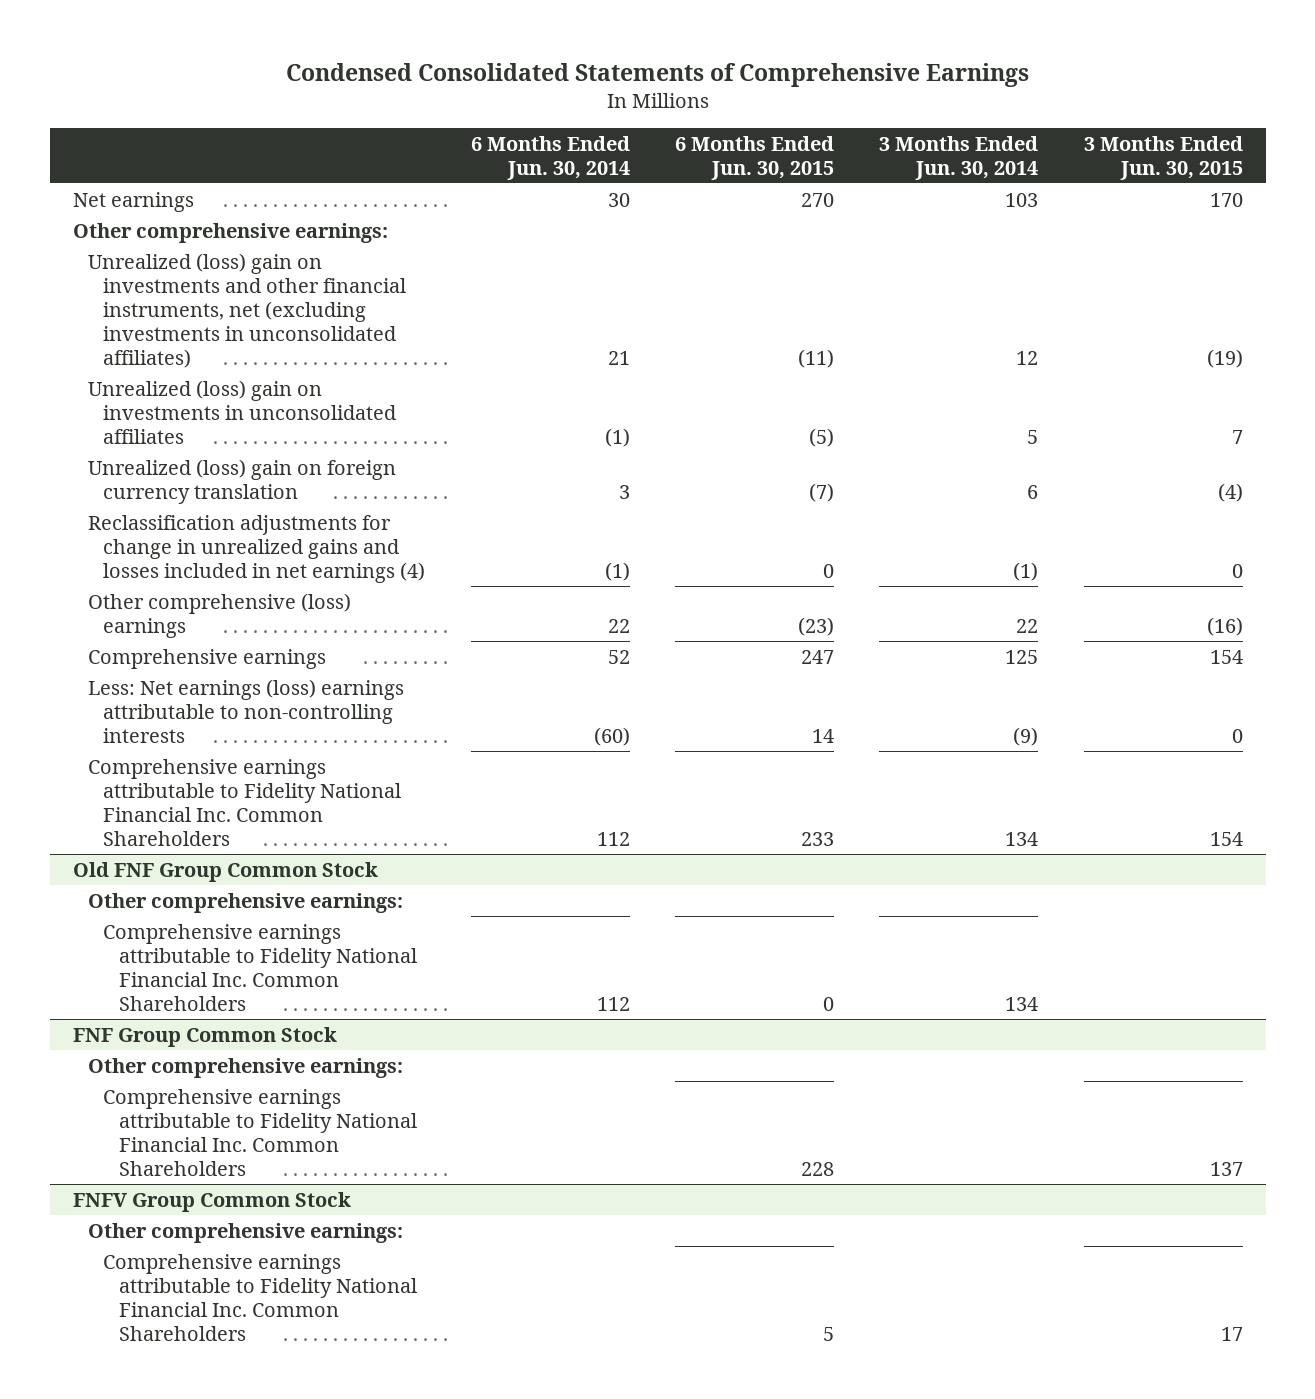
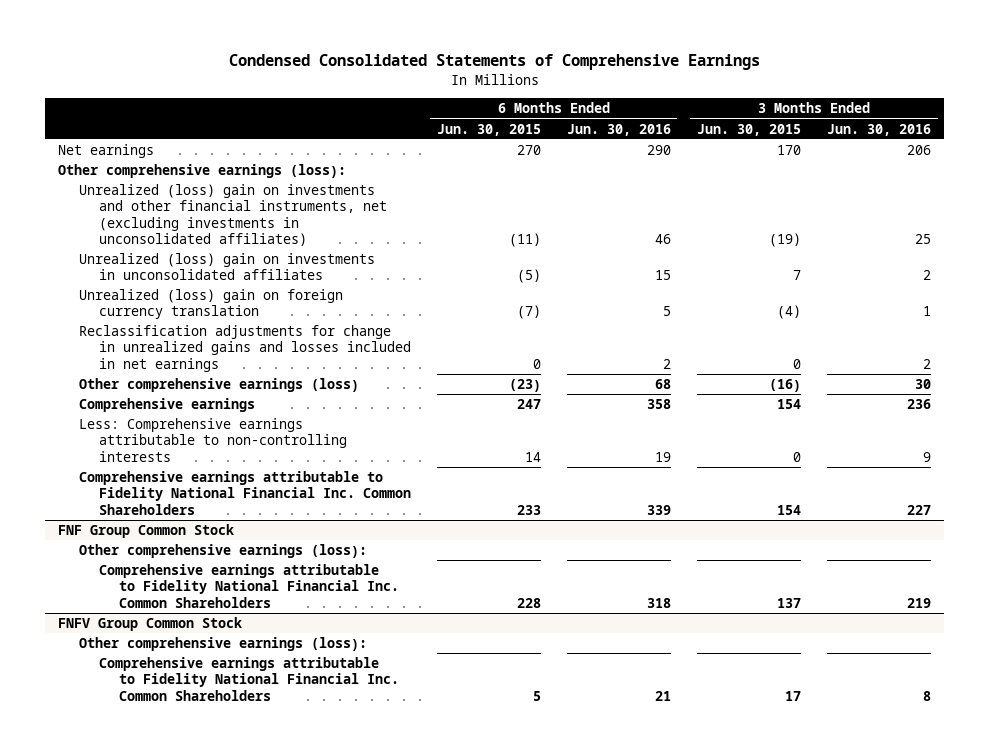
[470,135,630,180] 6 Months Ended Jun. 30, 2014 -> none
[879,135,1039,180] 3 Months Ended Jun. 30, 2014 -> none
none -> [566,123,671,136] Jun. 30, 2016
none -> [826,123,931,136] Jun. 30, 2016
[72,222,388,243] Other comprehensive earnings: -> [58,163,347,178] Other comprehensive earnings (loss):
[87,514,426,583] Reclassification adjustments for change in unrealized gains and losses included in net earnings (4) -> [78,324,411,372] Reclassification adjustments for change in unrealized gains and losses included in net earnings
[87,592,351,638] Other comprehensive (loss) earnings -> [78,377,359,392] Other comprehensive earnings (loss)
[87,678,404,743] Less: Net earnings (loss) earnings attributable to non-controlling interests -> [78,417,347,462] Less: Comprehensive earnings attributable to non-controlling interests
[72,861,378,882] Old FNF Group Common Stock -> none
[87,892,403,913] Other comprehensive earnings: -> none
[103,923,417,1011] Comprehensive earnings attributable to Fidelity National Financial Inc. Common Shareholders -> none
[87,1057,403,1078] Other comprehensive earnings: -> [78,543,367,558] Other comprehensive earnings (loss):
[87,1222,403,1243] Other comprehensive earnings: -> [78,636,367,651] Other comprehensive earnings (loss):

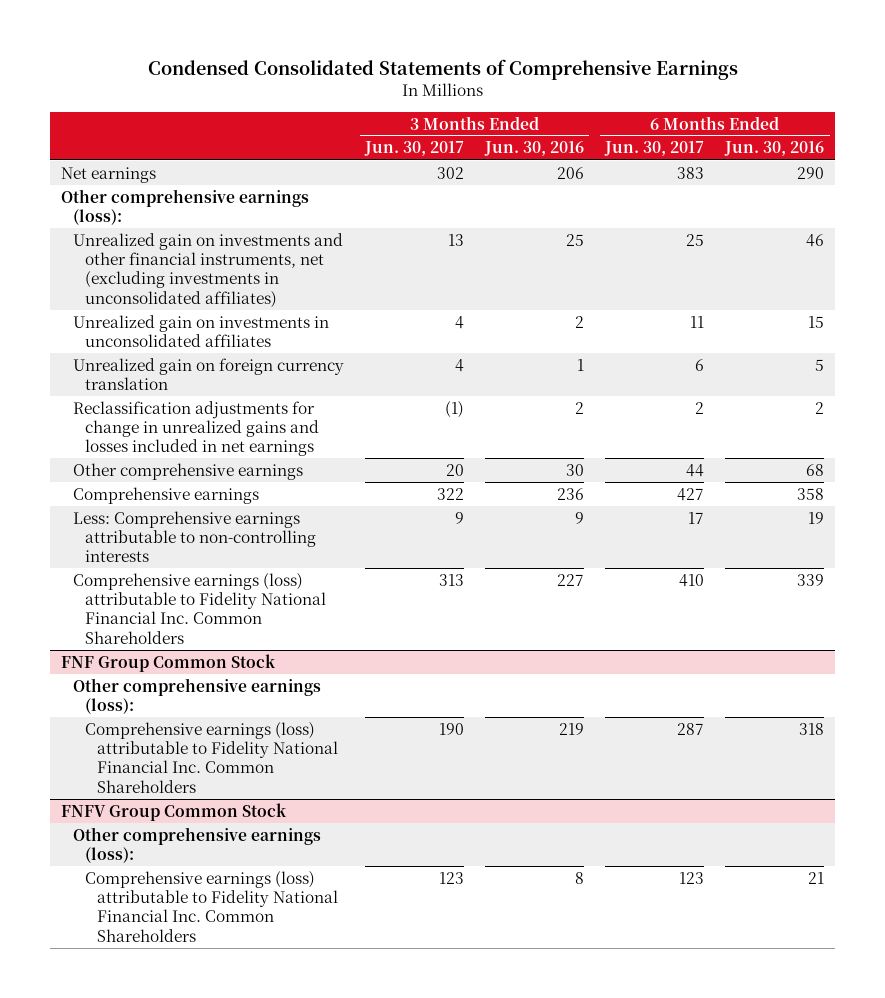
[436,123,541,136] Jun. 30, 2015 -> none
[696,123,801,136] Jun. 30, 2015 -> none
none -> [364,141,465,157] Jun. 30, 2017
none -> [604,141,705,157] Jun. 30, 2017
[78,183,387,246] Unrealized (loss) gain on investments and other financial instruments, net (excluding investments in unconsolidated affiliates) -> [72,232,343,308] Unrealized gain on investments and other financial instruments, net (excluding investments in unconsolidated affiliates)
[78,252,375,281] Unrealized (loss) gain on investments in unconsolidated affiliates -> [72,314,329,347] Unrealized gain on investments in unconsolidated affiliates
[78,288,343,320] Unrealized (loss) gain on foreign currency translation -> [72,357,344,390] Unrealized gain on foreign currency translation
[78,377,359,392] Other comprehensive earnings (loss) -> [72,462,303,480] Other comprehensive earnings
[78,470,411,515] Comprehensive earnings attributable to Fidelity National Financial Inc. Common Shareholders -> [72,572,326,644] Comprehensive earnings (loss) attributable to Fidelity National Financial Inc. Common Shareholders
[98,563,399,608] Comprehensive earnings attributable to Fidelity National Financial Inc. Common Shareholders -> [84,721,338,793] Comprehensive earnings (loss) attributable to Fidelity National Financial Inc. Common Shareholders
[98,656,399,701] Comprehensive earnings attributable to Fidelity National Financial Inc. Common Shareholders -> [84,870,338,942] Comprehensive earnings (loss) attributable to Fidelity National Financial Inc. Common Shareholders

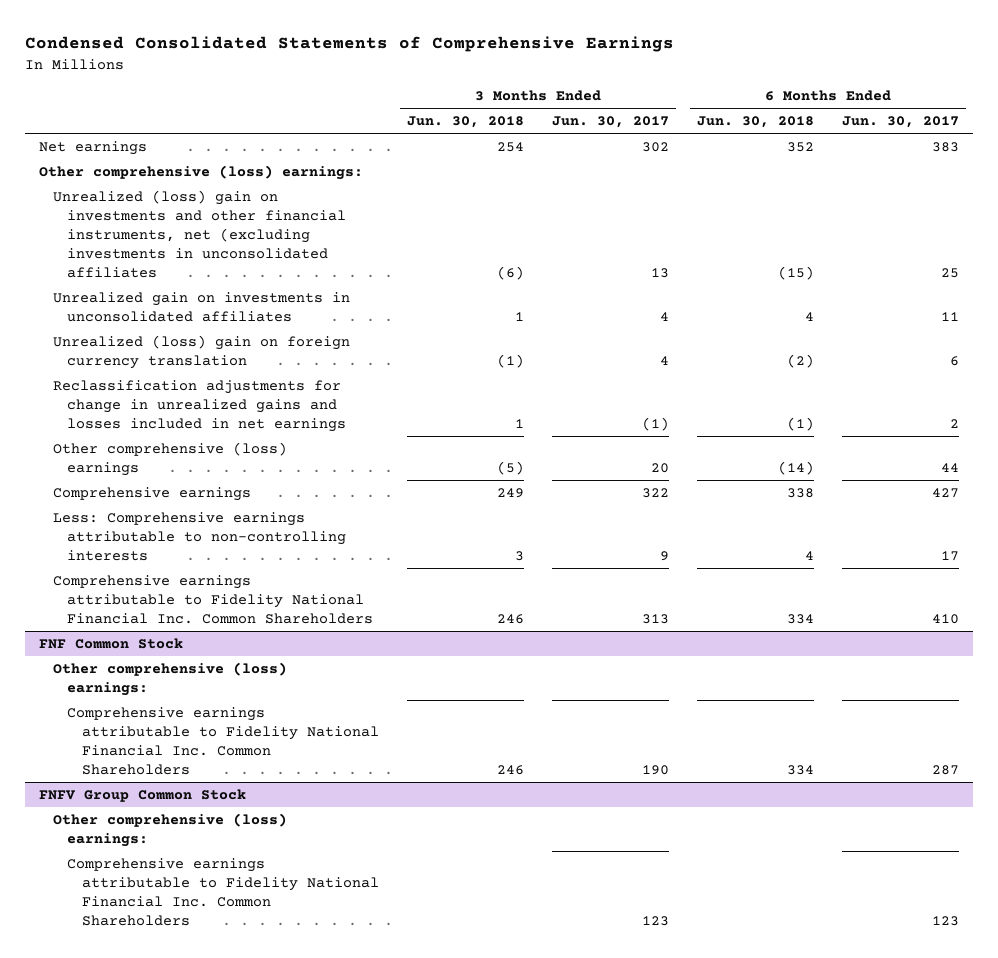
[484,141,585,157] Jun. 30, 2016 -> none
[724,141,825,157] Jun. 30, 2016 -> none
none -> [406,116,524,129] Jun. 30, 2018
none -> [696,116,814,129] Jun. 30, 2018
[61,188,310,225] Other comprehensive earnings (loss): -> [38,164,363,180] Other comprehensive (loss) earnings:
[72,232,343,308] Unrealized gain on investments and other financial instruments, net (excluding investments in unconsolidated affiliates) -> [53,189,347,279] Unrealized (loss) gain on investments and other financial instruments, net (excluding investments in unconsolidated affiliates
[72,357,344,390] Unrealized gain on foreign currency translation -> [53,334,351,369] Unrealized (loss) gain on foreign currency translation
[72,462,303,480] Other comprehensive earnings -> [53,441,288,476] Other comprehensive (loss) earnings
[72,572,326,644] Comprehensive earnings (loss) attributable to Fidelity National Financial Inc. Common Shareholders -> [53,574,374,624] Comprehensive earnings attributable to Fidelity National Financial Inc. Common Shareholders
[61,653,277,672] FNF Group Common Stock -> [38,637,183,649] FNF Common Stock
[72,677,321,714] Other comprehensive earnings (loss): -> [53,661,288,696] Other comprehensive (loss) earnings:
[84,721,338,793] Comprehensive earnings (loss) attributable to Fidelity National Financial Inc. Common Shareholders -> [67,706,379,776] Comprehensive earnings attributable to Fidelity National Financial Inc. Common Shareholders
[72,826,321,863] Other comprehensive earnings (loss): -> [53,812,288,847] Other comprehensive (loss) earnings:
[84,870,338,942] Comprehensive earnings (loss) attributable to Fidelity National Financial Inc. Common Shareholders -> [67,857,379,927] Comprehensive earnings attributable to Fidelity National Financial Inc. Common Shareholders

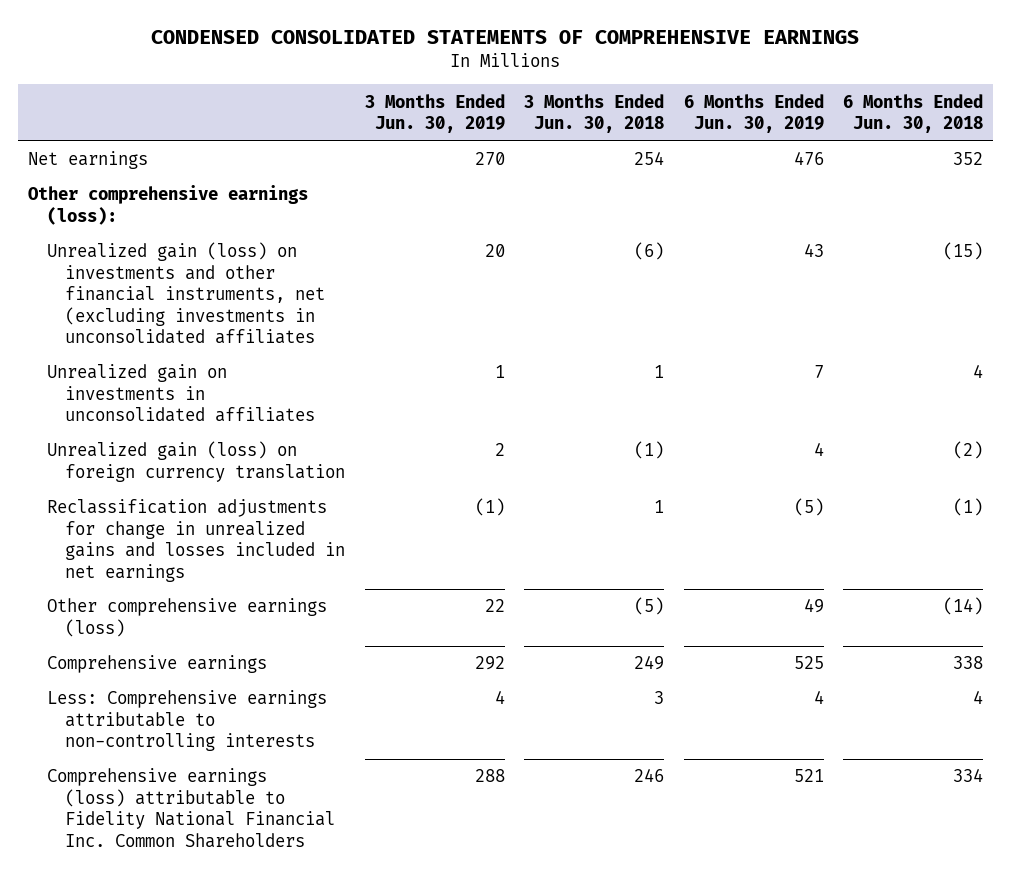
[24,36,674,53] Condensed Consolidated Statements of Comprehensive Earnings -> [151,30,860,45] CONDENSED CONSOLIDATED STATEMENTS OF COMPREHENSIVE EARNINGS
[551,116,669,129] Jun. 30, 2017 -> none
[841,116,959,129] Jun. 30, 2017 -> none
none -> [364,93,505,134] 3 Months Ended Jun. 30, 2019
none -> [683,93,824,134] 6 Months Ended Jun. 30, 2019
[38,164,363,180] Other comprehensive (loss) earnings: -> [27,185,308,225] Other comprehensive earnings (loss):
[53,189,347,279] Unrealized (loss) gain on investments and other financial instruments, net (excluding investments in unconsolidated affiliates -> [46,242,326,345] Unrealized gain (loss) on investments and other financial instruments, net (excluding investments in unconsolidated affiliates
[53,334,351,369] Unrealized (loss) gain on foreign currency translation -> [46,441,346,482] Unrealized gain (loss) on foreign currency translation
[53,441,288,476] Other comprehensive (loss) earnings -> [46,598,327,637] Other comprehensive earnings (loss)
[38,637,183,649] FNF Common Stock -> none
[53,661,288,696] Other comprehensive (loss) earnings: -> none
[67,706,379,776] Comprehensive earnings attributable to Fidelity National Financial Inc. Common Shareholders -> none
[38,788,246,802] FNFV Group Common Stock -> none
[53,812,288,847] Other comprehensive (loss) earnings: -> none
[67,857,379,927] Comprehensive earnings attributable to Fidelity National Financial Inc. Common Shareholders -> none
[53,574,374,624] Comprehensive earnings attributable to Fidelity National Financial Inc. Common Shareholders -> [46,768,336,848] Comprehensive earnings (loss) attributable to Fidelity National Financial Inc. Common Shareholders

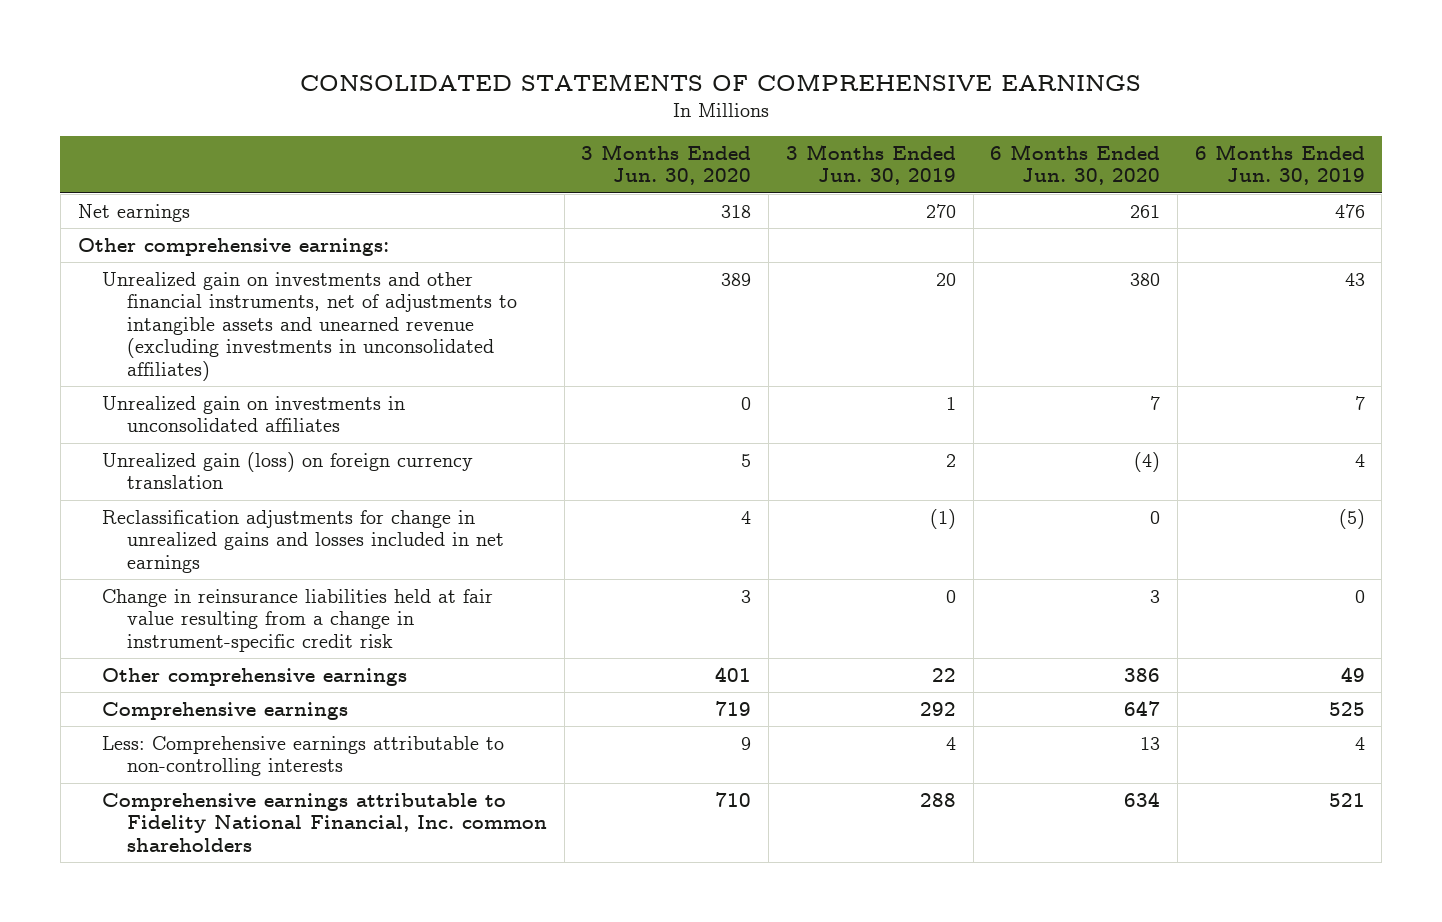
[151,30,860,45] CONDENSED CONSOLIDATED STATEMENTS OF COMPREHENSIVE EARNINGS -> [300,73,1142,91] CONSOLIDATED STATEMENTS OF COMPREHENSIVE EARNINGS
[524,93,665,134] 3 Months Ended Jun. 30, 2018 -> none
[843,93,984,134] 6 Months Ended Jun. 30, 2018 -> none
none -> [581,143,752,186] 3 Months Ended Jun. 30, 2020
none -> [990,143,1161,186] 6 Months Ended Jun. 30, 2020
[27,185,308,225] Other comprehensive earnings (loss): -> [77,237,389,256] Other comprehensive earnings:
[46,242,326,345] Unrealized gain (loss) on investments and other financial instruments, net (excluding investments in unconsolidated affiliates -> [102,271,518,381] Unrealized gain on investments and other financial instruments, net of adjustments to intangible assets and unearned revenue (excluding investments in unconsolidated affiliates)
none -> [102,588,494,652] Change in reinsurance liabilities held at fair value resulting from a change in instrument-specific credit risk
[46,598,327,637] Other comprehensive earnings (loss) -> [102,667,408,686] Other comprehensive earnings
[46,768,336,848] Comprehensive earnings (loss) attributable to Fidelity National Financial Inc. Common Shareholders -> [102,792,548,852] Comprehensive earnings attributable to Fidelity National Financial, Inc. common shareholders

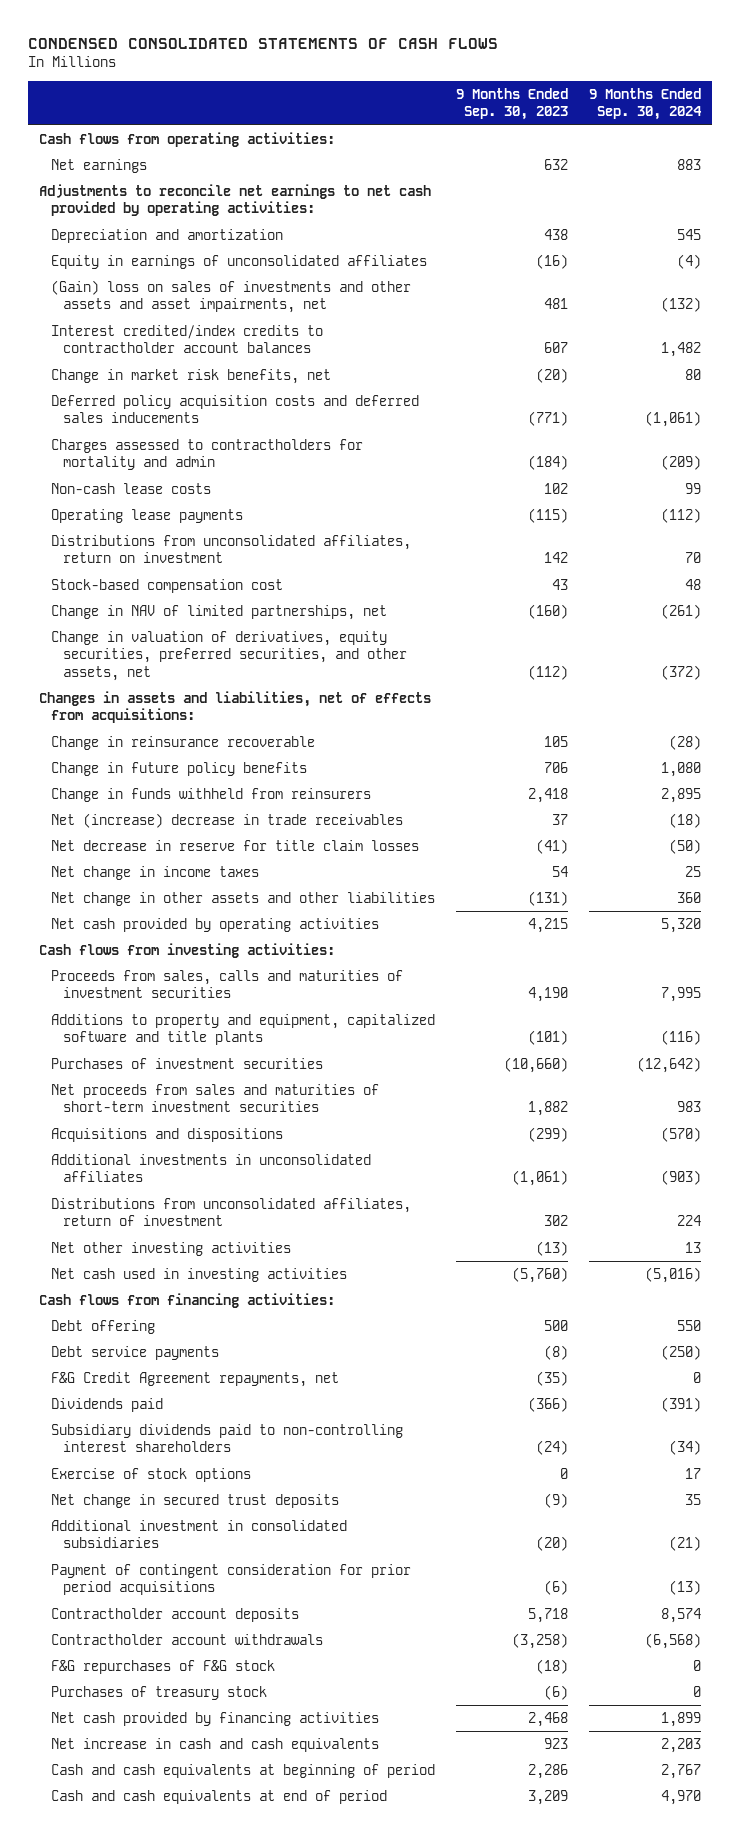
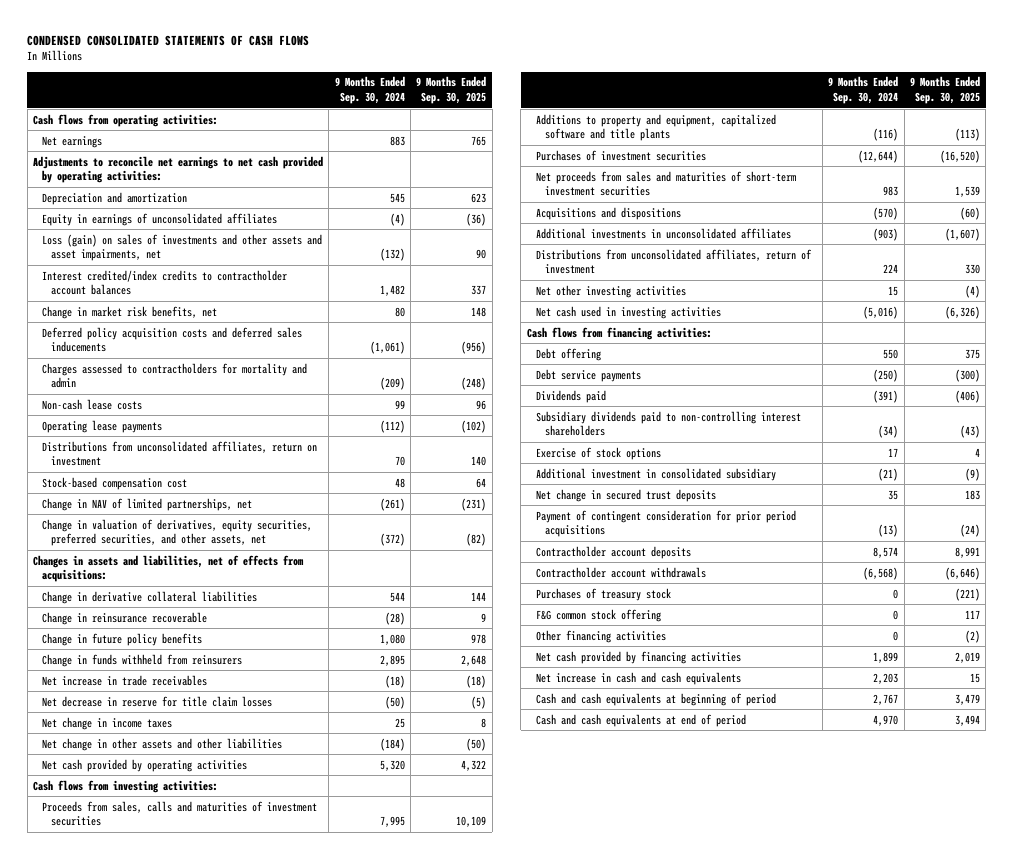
[456,87,569,121] 9 Months Ended Sep. 30, 2023 -> none
none -> [416,76,487,105] 9 Months Ended Sep. 30, 2025
[51,279,412,314] (Gain) loss on sales of investments and other assets and asset impairments, net -> [42,233,323,262] Loss (gain) on sales of investments and other assets and asset impairments, net
none -> [42,590,258,604] Change in derivative collateral liabilities
[51,812,404,828] Net (increase) decrease in trade receivables -> [42,674,208,686] Net increase in trade receivables
[677,891,702,903] 360 -> [379,737,405,751] (184)
[637,1056,702,1073] (12,642) -> [858,149,899,163] (12,644)
[685,1241,702,1253] 13 -> [888,285,899,296] 15
[51,1371,340,1387] F&G Credit Agreement repayments, net -> none
none -> [535,467,776,481] Additional investment in consolidated subsidiary
[51,1519,348,1549] Additional investment in consolidated subsidiaries -> none
[51,1659,276,1674] F&G repurchases of F&G stock -> none
none -> [535,608,661,622] F&G common stock offering
none -> [535,629,666,643] Other financing activities

